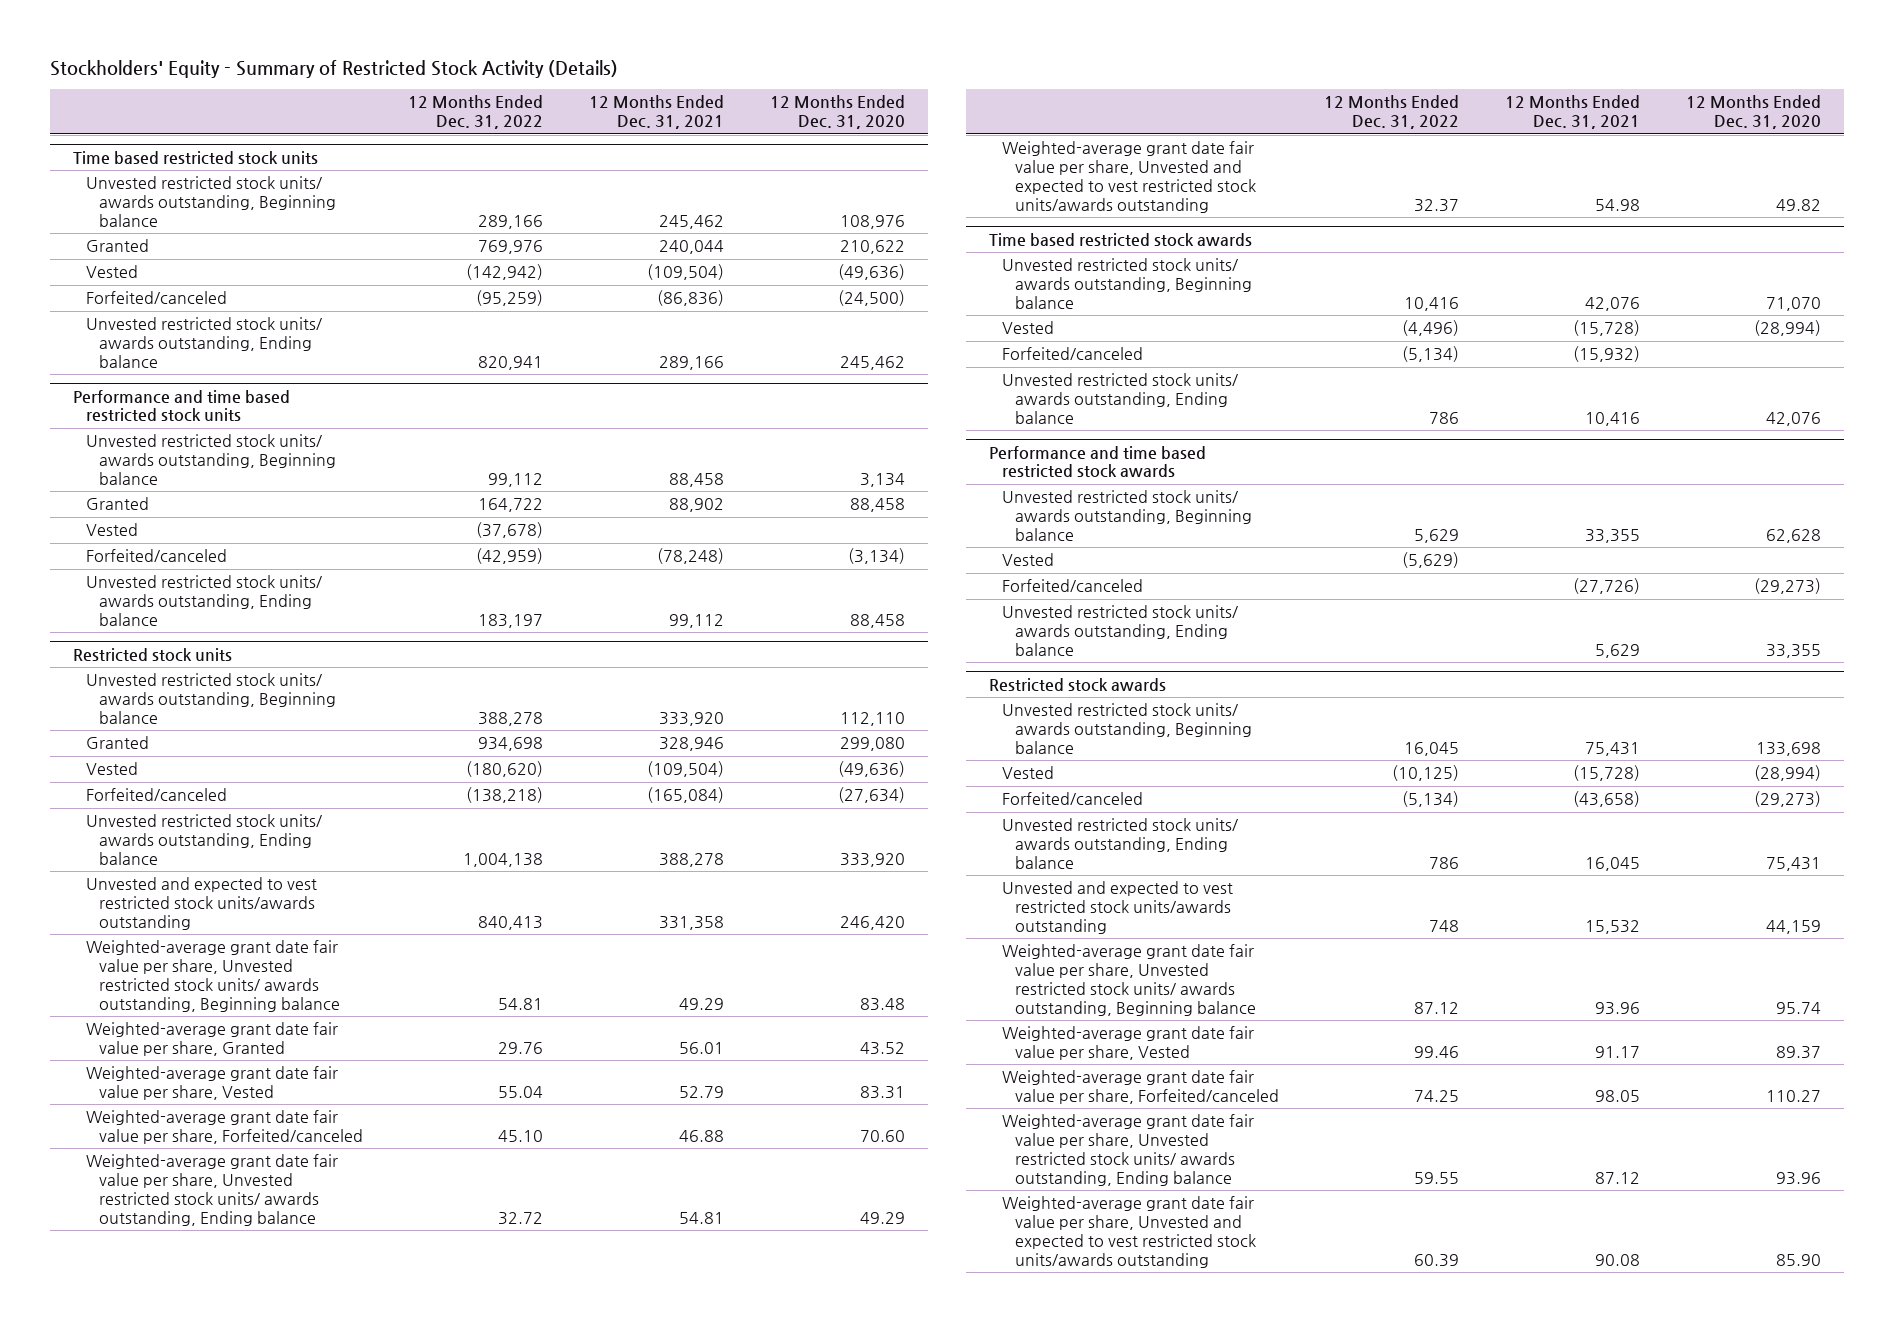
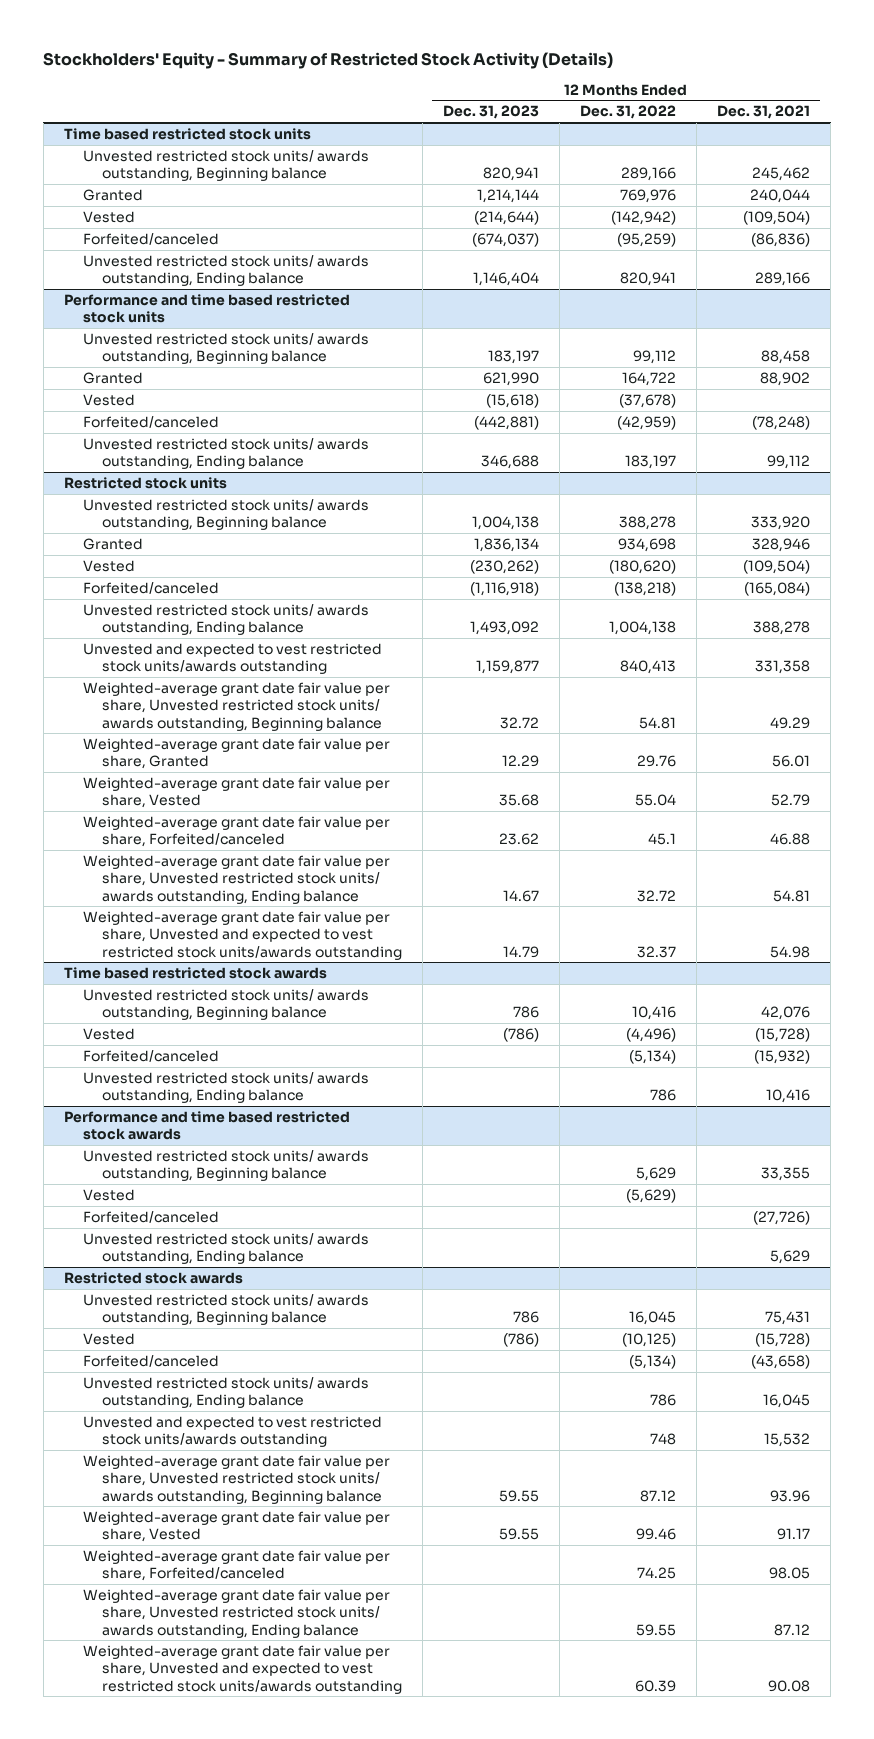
[769,95,905,130] 12 Months Ended Dec. 31, 2020 -> none
none -> [442,105,539,120] Dec. 31, 2023
[498,1130,544,1143] 45.10 -> [647,833,676,846] 45.1

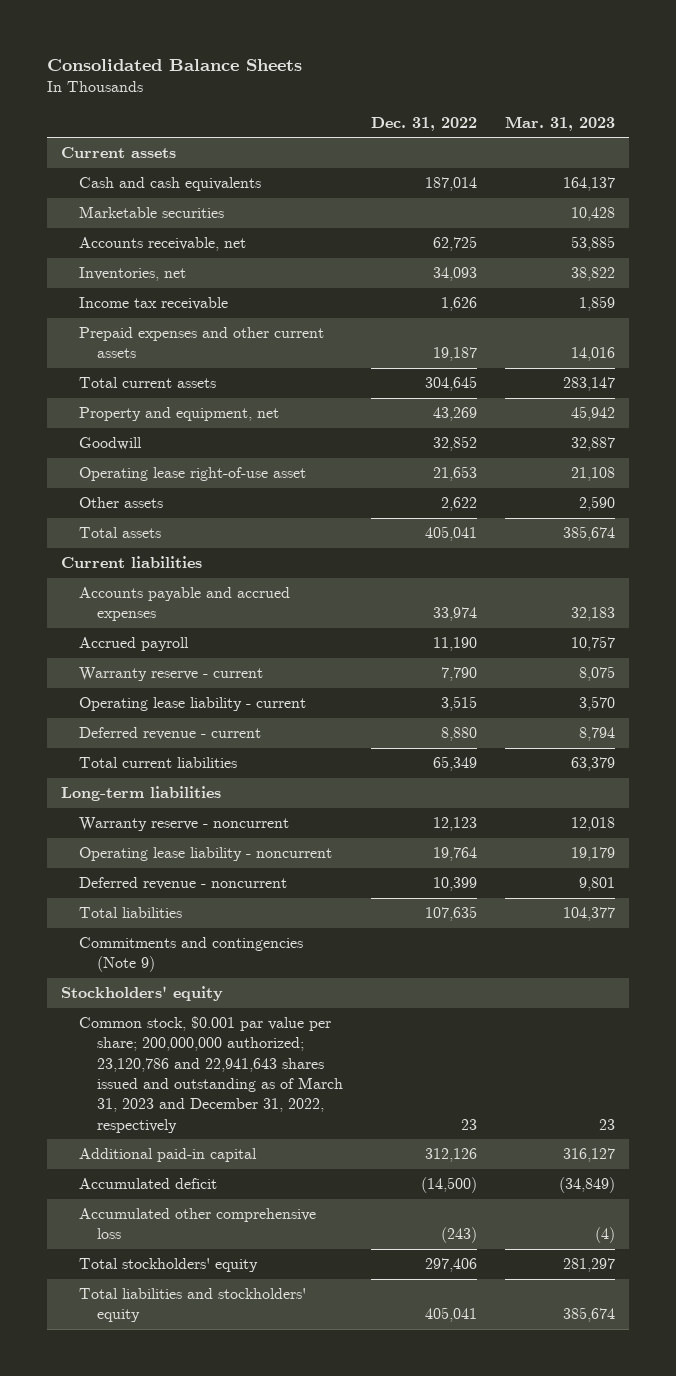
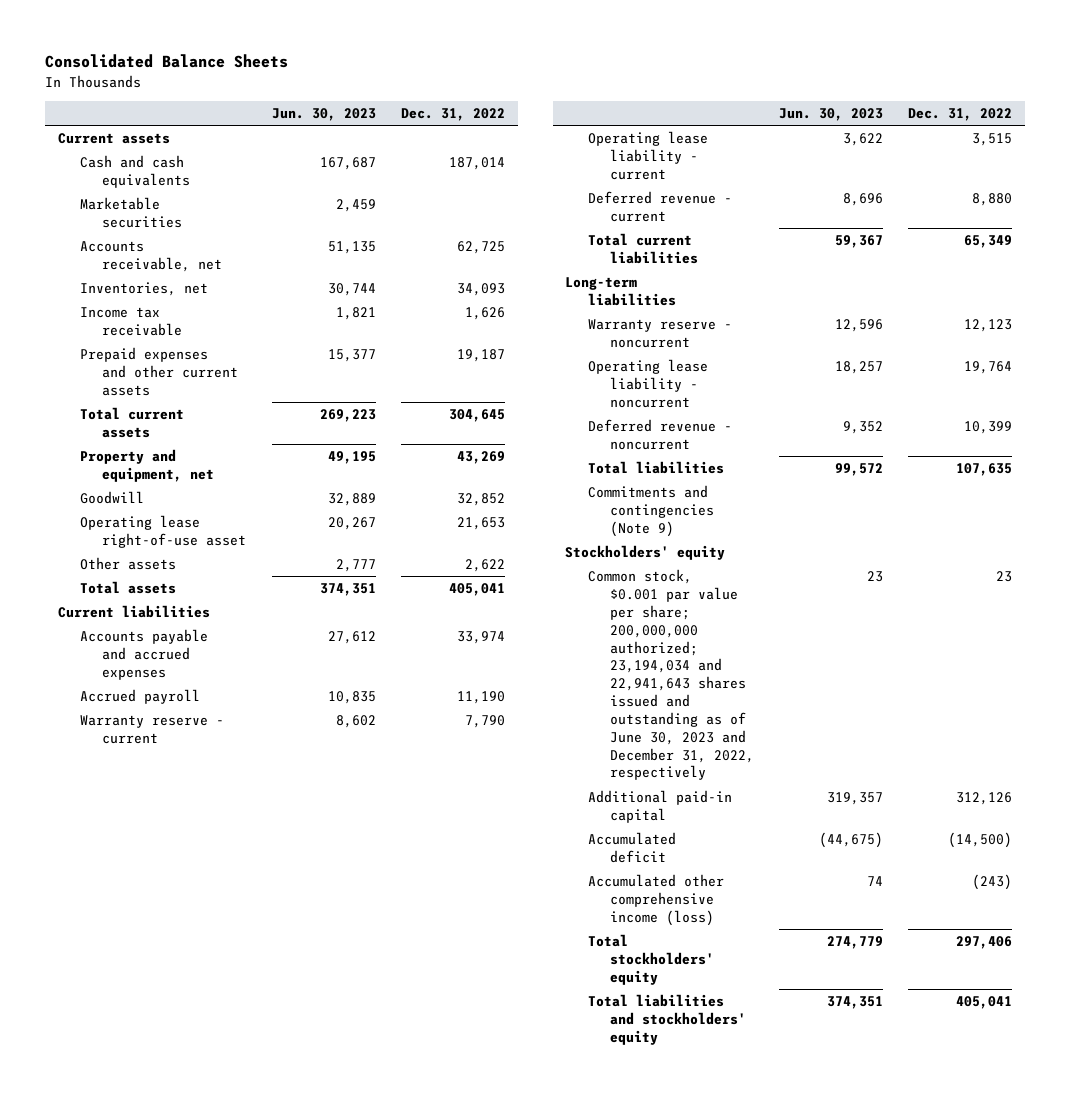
[505,116,616,132] Mar. 31, 2023 -> none
none -> [271,107,376,121] Jun. 30, 2023
[78,1016,343,1133] Common stock, $0.001 par value per share; 200,000,000 authorized; 23,120,786 and 22,941,643 shares issued and outstanding as of March 31, 2023 and December 31, 2022, respectively -> [587,569,754,781] Common stock, $0.001 par value per share; 200,000,000 authorized; 23,194,034 and 22,941,643 shares issued and outstanding as of June 30, 2023 and December 31, 2022, respectively
[78,1208,316,1240] Accumulated other comprehensive loss -> [587,874,724,926] Accumulated other comprehensive income (loss)

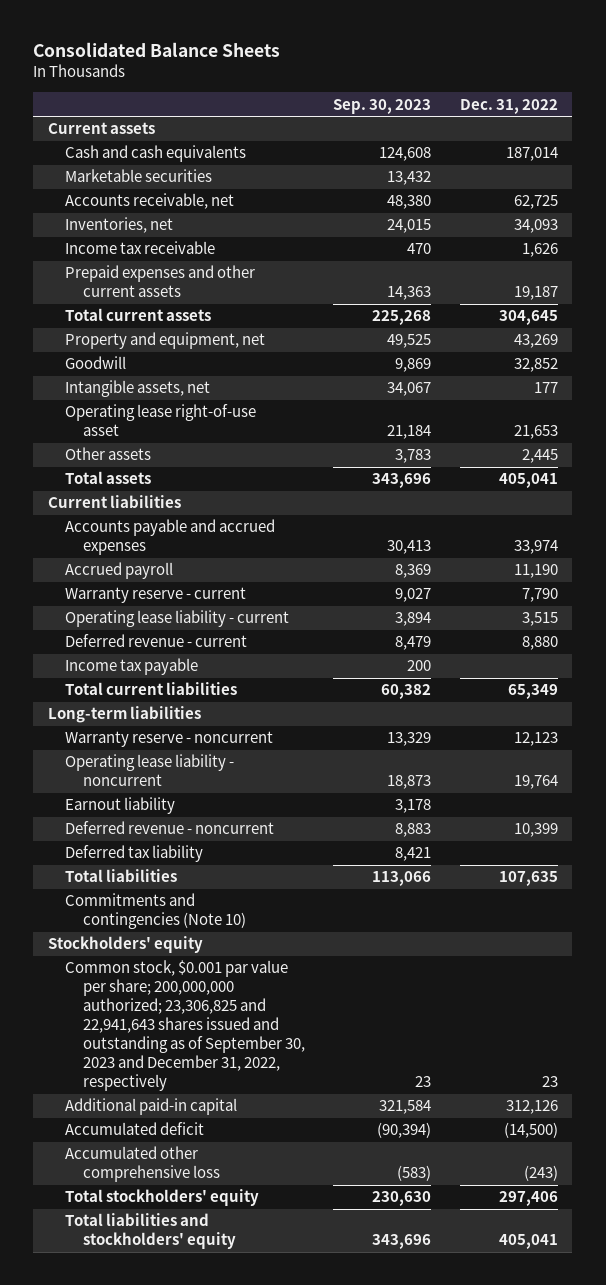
[271,107,376,121] Jun. 30, 2023 -> none
none -> [333,98,432,114] Sep. 30, 2023
none -> [65,380,211,398] Intangible assets, net
[464,559,505,573] 2,622 -> [521,449,558,464] 2,445
none -> [65,658,199,676] Income tax payable
none -> [65,797,176,815] Earnout liability
none -> [65,845,204,863] Deferred tax liability
[587,485,714,537] Commitments and contingencies (Note 9) -> [65,893,247,930] Commitments and contingencies (Note 10)
[587,569,754,781] Common stock, $0.001 par value per share; 200,000,000 authorized; 23,194,034 and 22,941,643 shares issued and outstanding as of June 30, 2023 and December 31, 2022, respectively -> [65,960,306,1092] Common stock, $0.001 par value per share; 200,000,000 authorized; 23,306,825 and 22,941,643 shares issued and outstanding as of September 30, 2023 and December 31, 2022, respectively
[587,874,724,926] Accumulated other comprehensive income (loss) -> [65,1146,221,1183] Accumulated other comprehensive loss

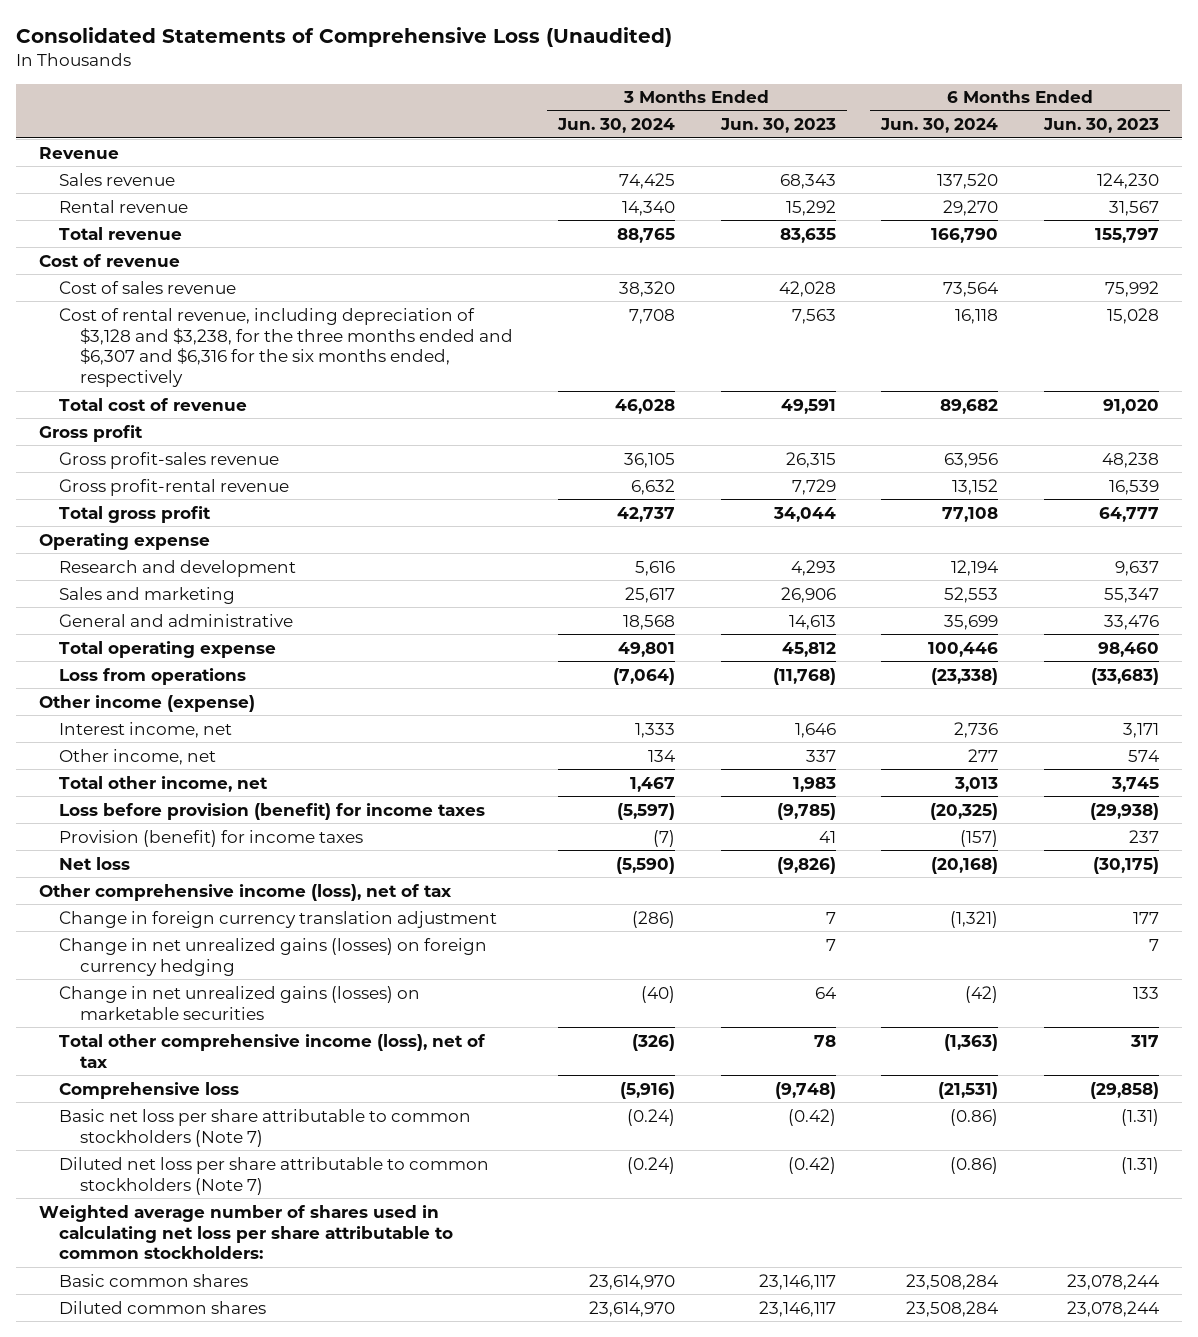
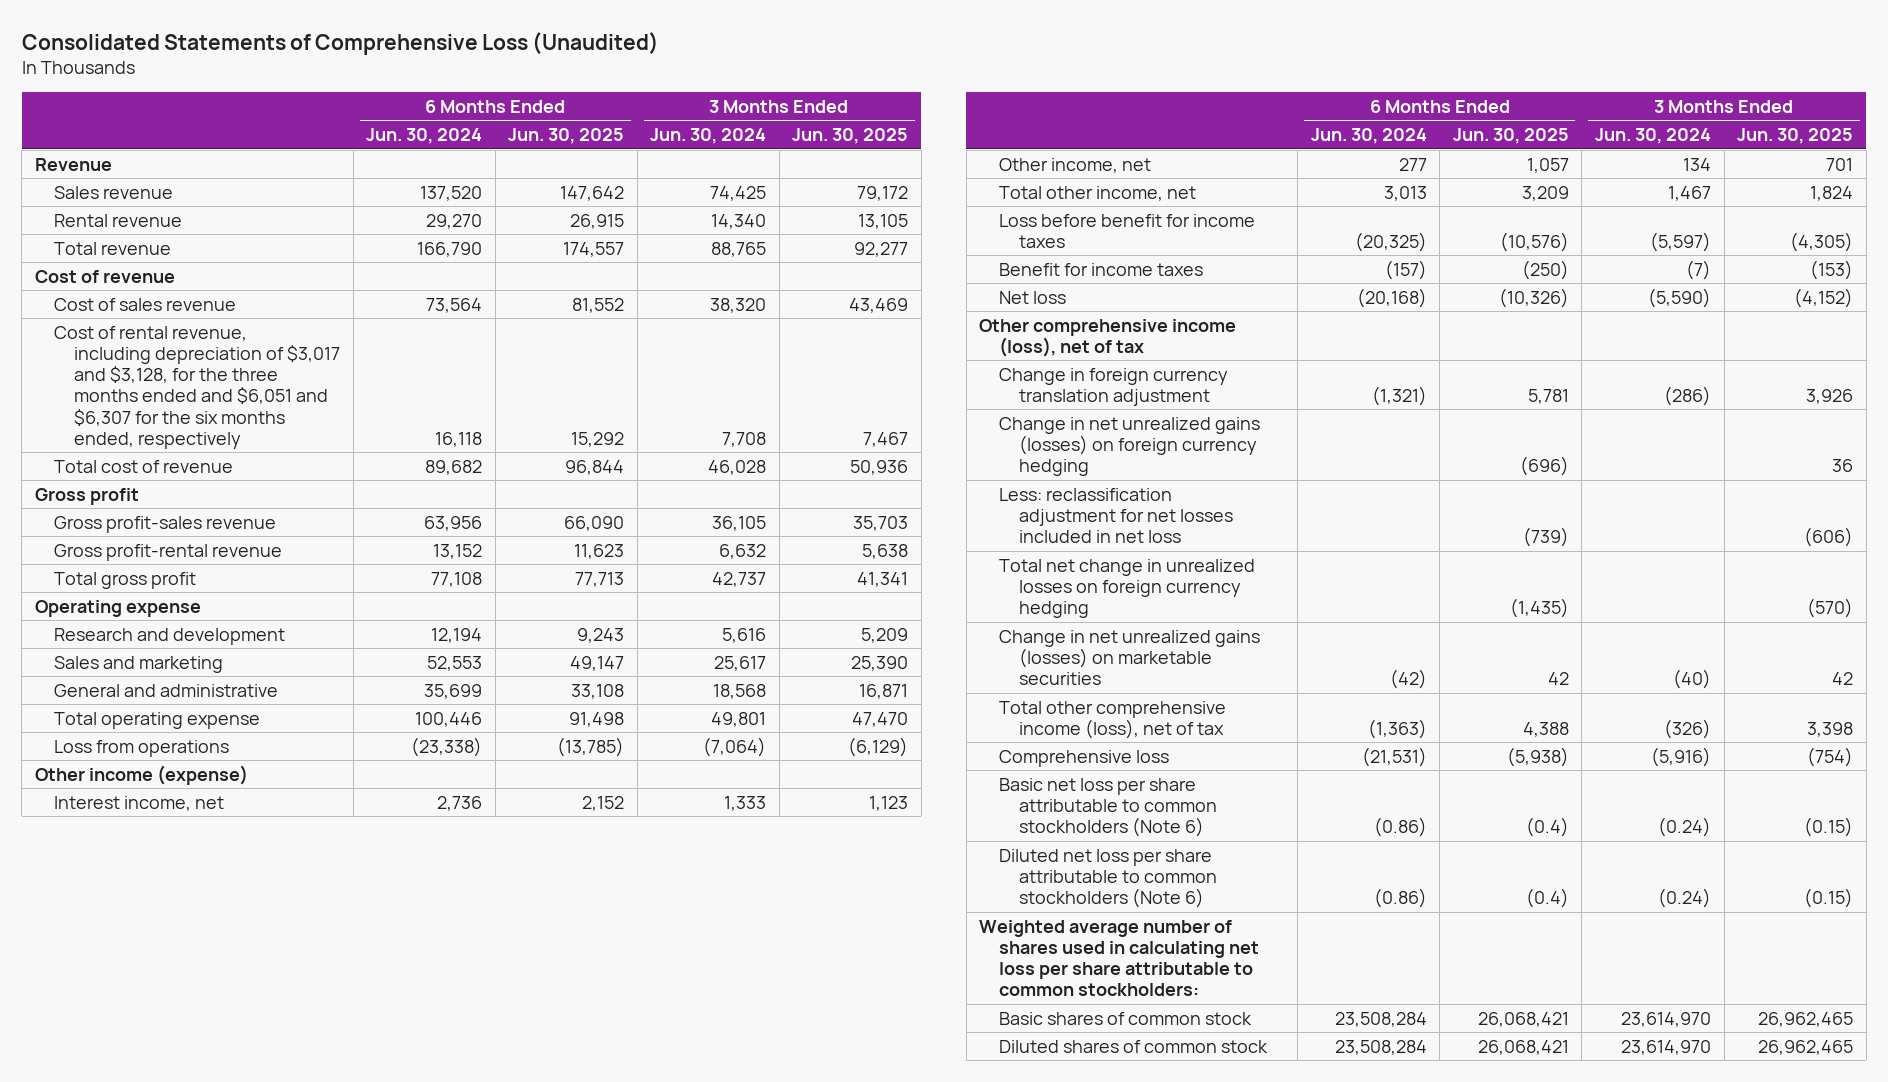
[719,118,836,134] Jun. 30, 2023 -> none
[1042,118,1159,134] Jun. 30, 2023 -> none
none -> [508,128,625,145] Jun. 30, 2025
none -> [792,128,909,145] Jun. 30, 2025
[59,307,513,388] Cost of rental revenue, including depreciation of $3,128 and $3,238, for the three months ended and $6,307 and $6,316 for the six months ended, respectively -> [54,325,341,449] Cost of rental revenue, including depreciation of $3,017 and $3,128, for the three months ended and $6,051 and $6,307 for the six months ended, respectively
[59,802,486,820] Loss before provision (benefit) for income taxes -> [999,213,1256,248] Loss before benefit for income taxes
[59,829,364,847] Provision (benefit) for income taxes -> [999,262,1204,276] Benefit for income taxes
none -> [999,487,1233,544] Less: reclassification adjustment for net losses included in net loss
none -> [999,558,1256,619] Total net change in unrealized losses on foreign currency hedging
[59,1108,472,1147] Basic net loss per share attributable to common stockholders (Note 7) -> [999,777,1217,838] Basic net loss per share attributable to common stockholders (Note 6)
[59,1156,490,1195] Diluted net loss per share attributable to common stockholders (Note 7) -> [999,848,1217,909] Diluted net loss per share attributable to common stockholders (Note 6)
[59,1273,249,1287] Basic common shares -> [999,1011,1253,1025] Basic shares of common stock
[59,1300,267,1314] Diluted common shares -> [999,1039,1269,1053] Diluted shares of common stock

